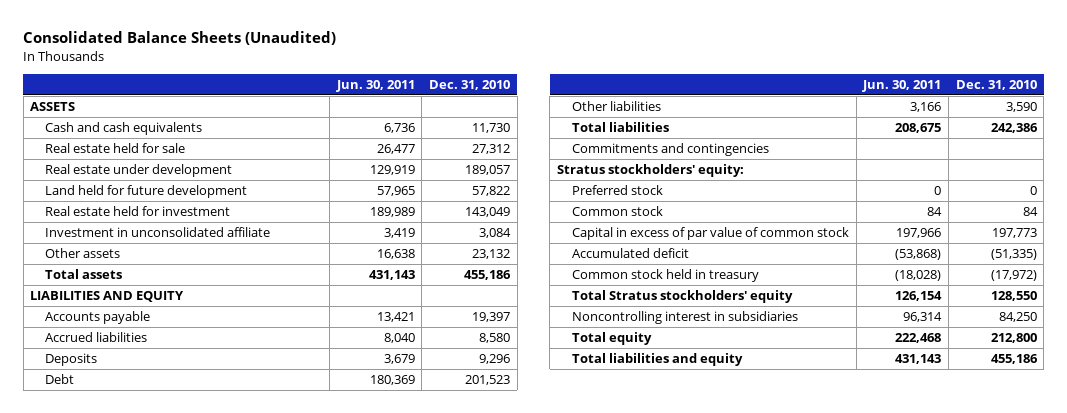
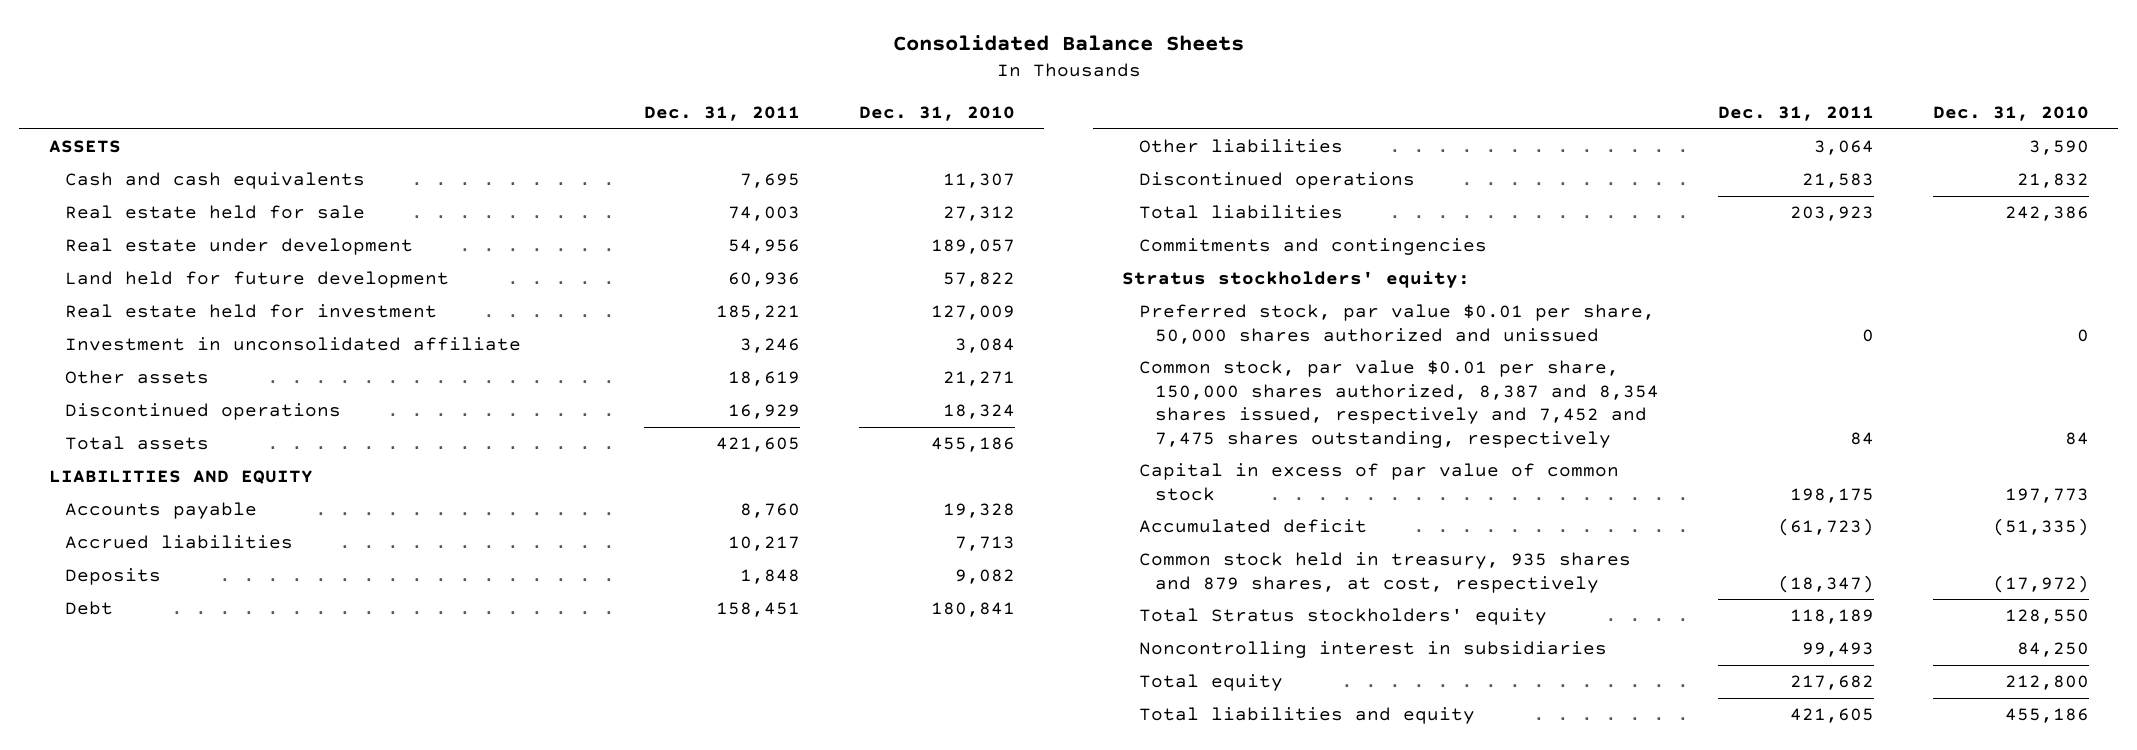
[23,31,337,46] Consolidated Balance Sheets (Unaudited) -> [892,34,1244,51] Consolidated Balance Sheets
[335,79,415,92] Jun. 30, 2011 -> none
none -> [644,105,801,121] Dec. 31, 2011
[472,122,511,133] 11,730 -> [942,173,1015,189] 11,307
[465,206,511,217] 143,049 -> [930,305,1015,321] 127,009
[472,248,511,259] 23,132 -> [942,371,1015,387] 21,271
none -> [65,403,342,421] Discontinued operations
[472,311,511,322] 19,397 -> [942,503,1015,519] 19,328
[479,332,511,343] 8,580 -> [954,536,1015,552] 7,713
[479,353,511,364] 9,296 -> [954,569,1015,585] 9,082
[465,374,511,385] 201,523 -> [930,602,1015,618] 180,841
none -> [1138,172,1415,190] Discontinued operations
[571,184,663,195] Preferred stock -> [1138,304,1655,344] Preferred stock, par value $0.01 per share, 50,000 shares authorized and unissued
[571,205,663,216] Common stock -> [1138,360,1660,448] Common stock, par value $0.01 per share, 150,000 shares authorized, 8,387 and 8,354 shares issued, respectively and 7,452 and 7,475 shares outstanding, respectively
[571,268,759,282] Common stock held in treasury -> [1138,552,1631,593] Common stock held in treasury, 935 shares and 879 shares, at cost, respectively

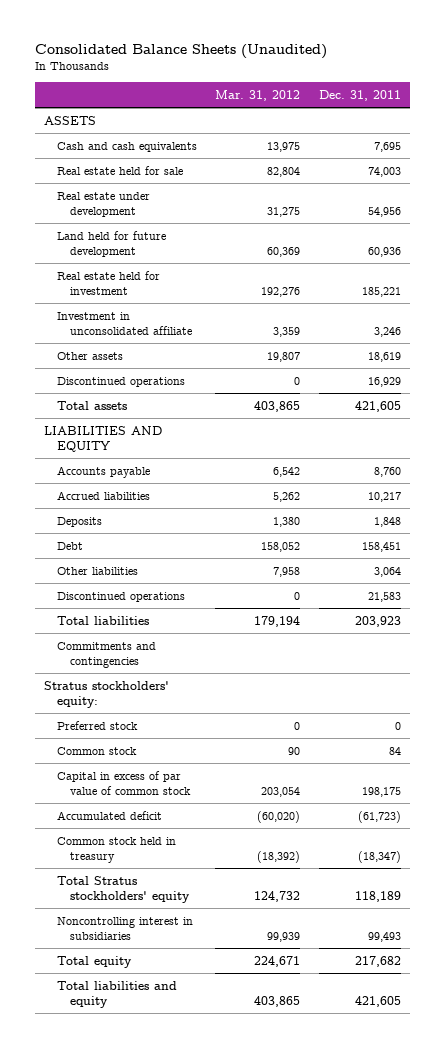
[892,34,1244,51] Consolidated Balance Sheets -> [34,43,327,59] Consolidated Balance Sheets (Unaudited)
[858,105,1015,121] Dec. 31, 2010 -> none
none -> [215,89,301,101] Mar. 31, 2012
[1138,304,1655,344] Preferred stock, par value $0.01 per share, 50,000 shares authorized and unissued -> [57,720,139,730] Preferred stock
[1138,360,1660,448] Common stock, par value $0.01 per share, 150,000 shares authorized, 8,387 and 8,354 shares issued, respectively and 7,452 and 7,475 shares outstanding, respectively -> [57,746,138,755] Common stock
[1138,552,1631,593] Common stock held in treasury, 935 shares and 879 shares, at cost, respectively -> [57,836,177,863] Common stock held in treasury

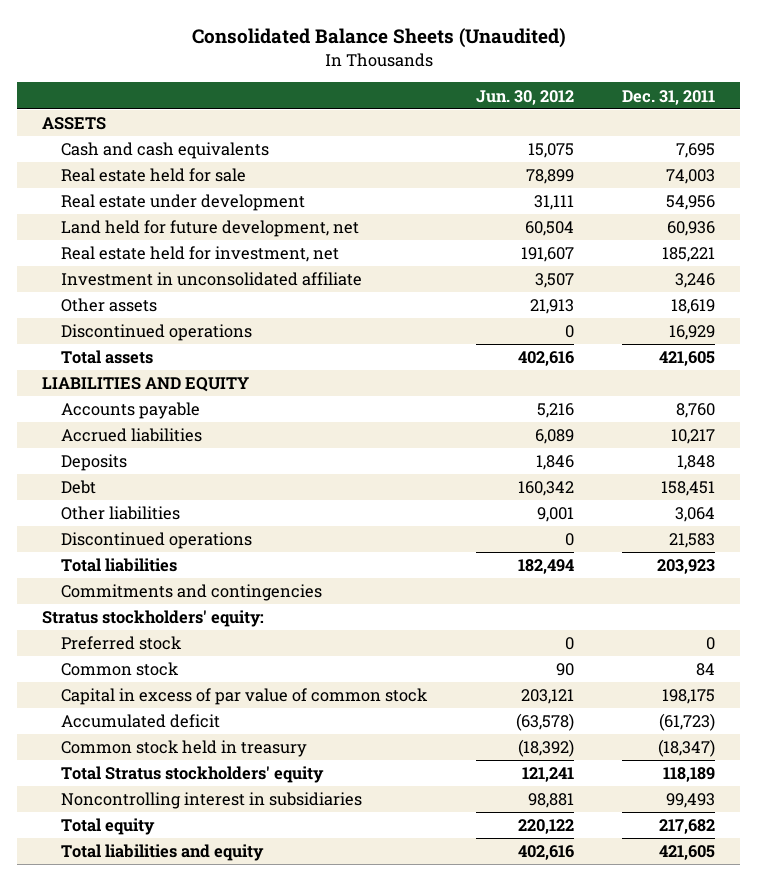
[215,89,301,101] Mar. 31, 2012 -> none
none -> [475,89,574,105] Jun. 30, 2012
[57,230,167,257] Land held for future development -> [60,220,359,238] Land held for future development, net
[57,270,161,295] Real estate held for investment -> [60,246,339,263] Real estate held for investment, net

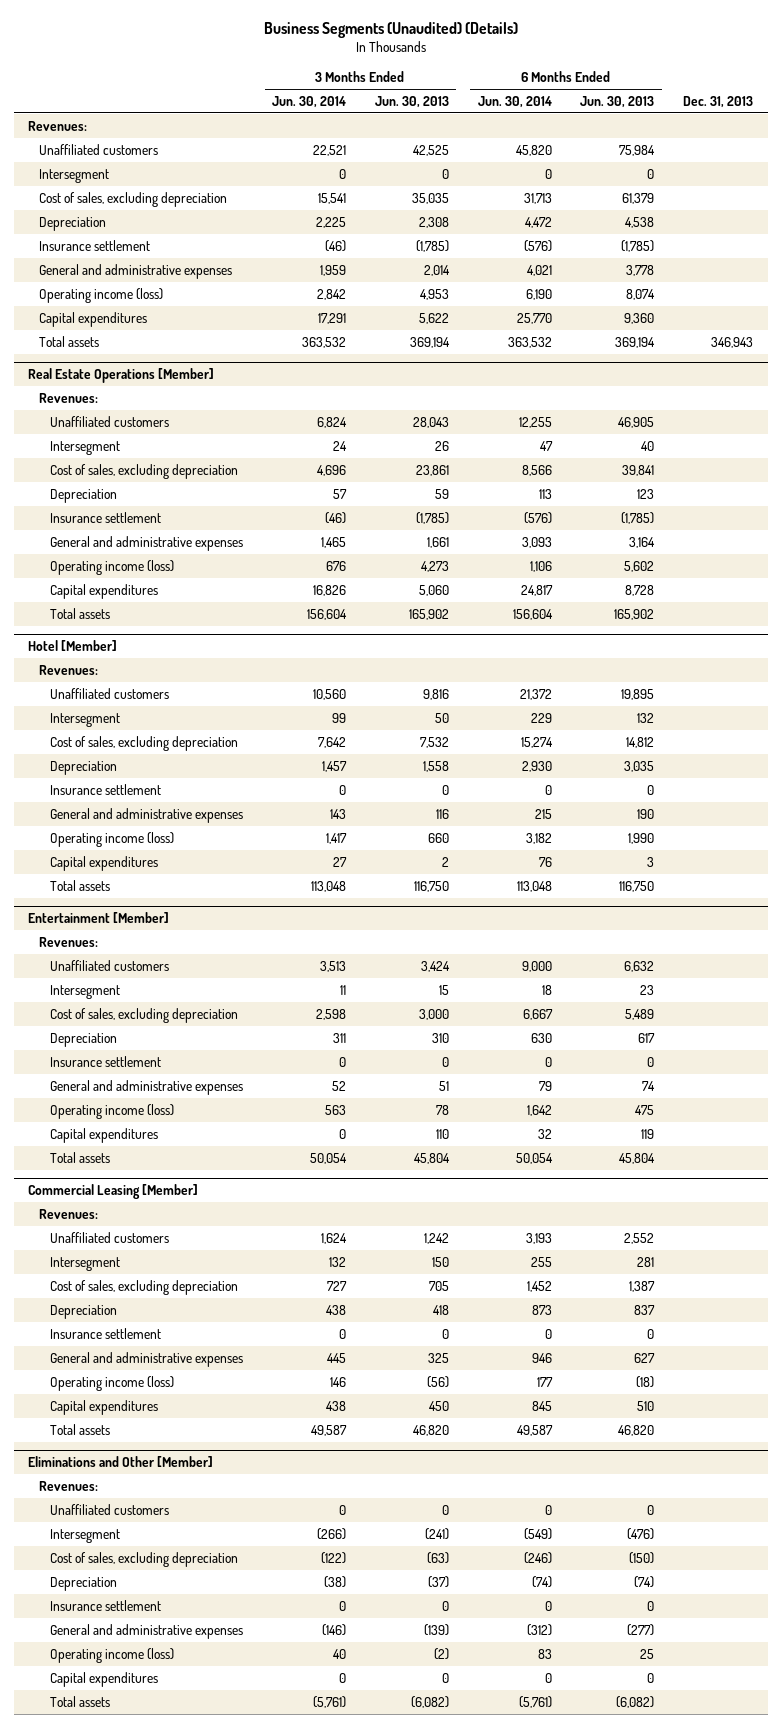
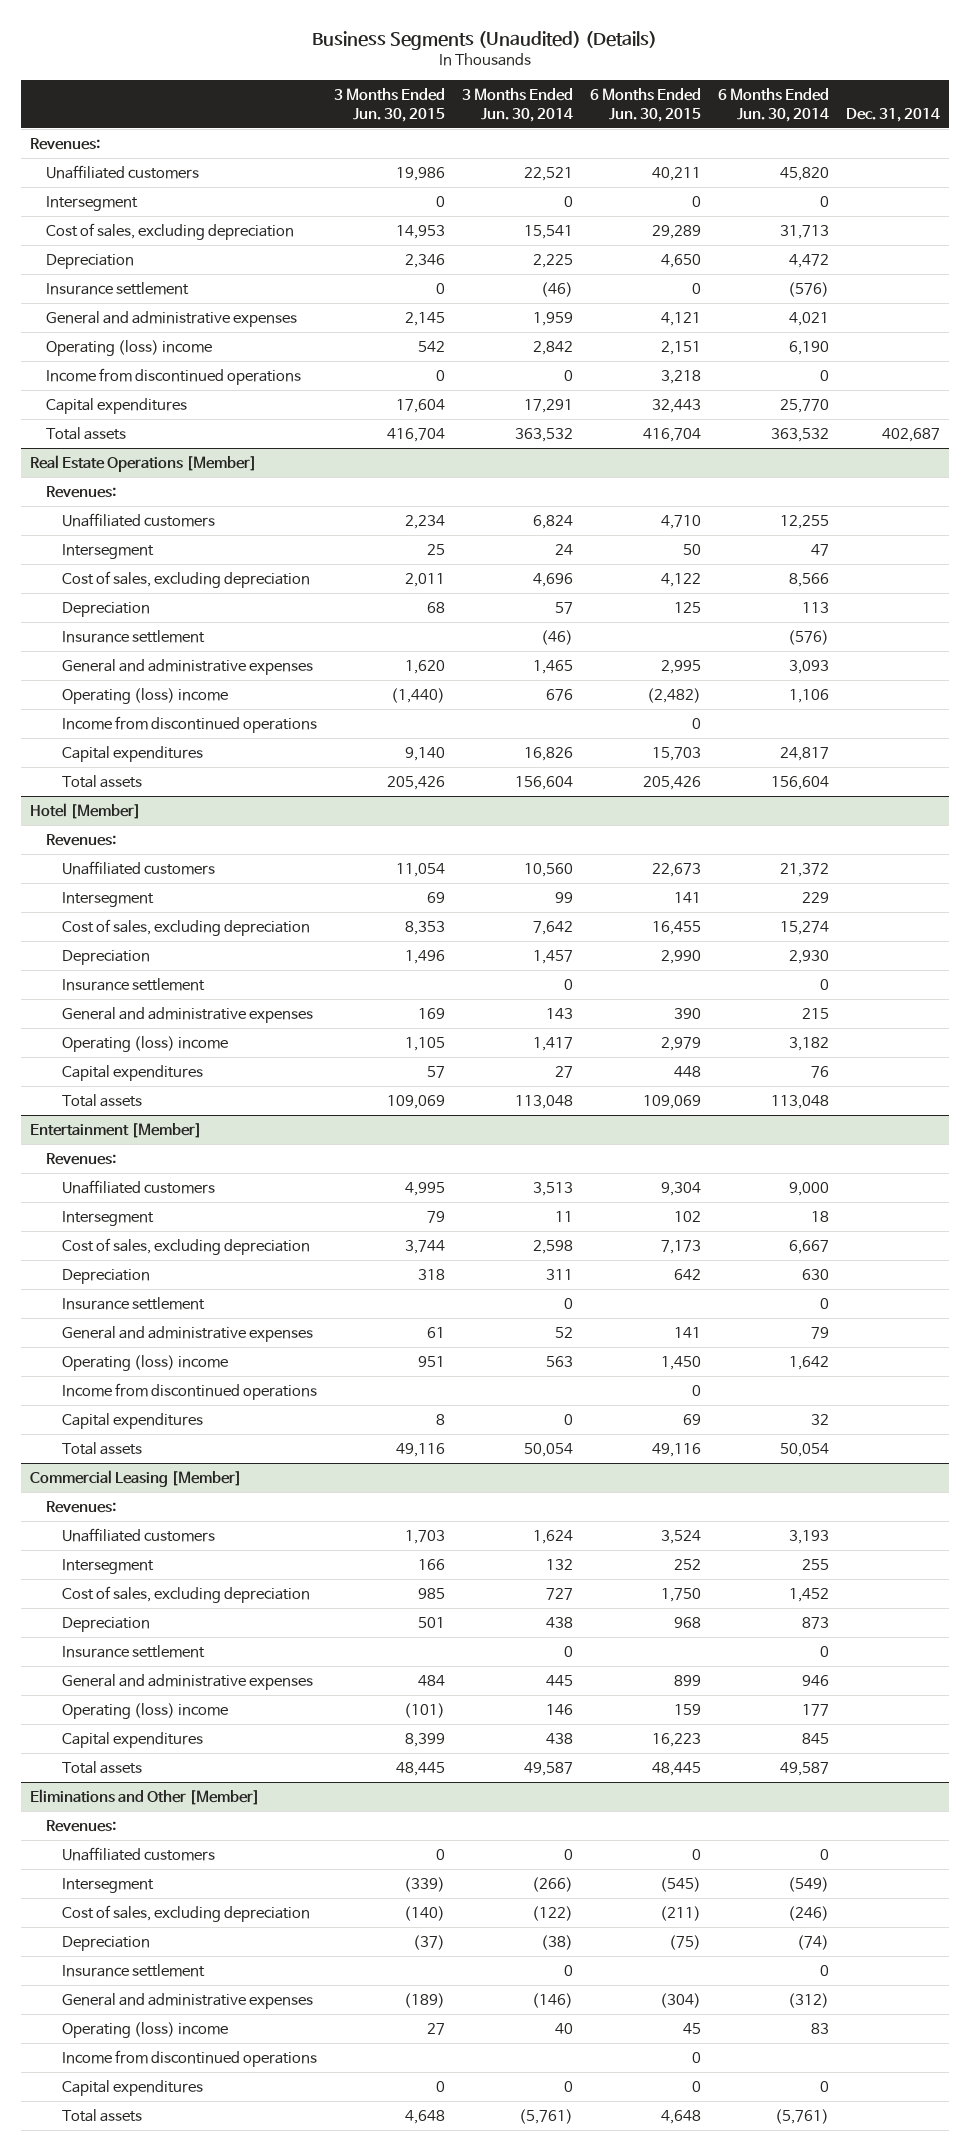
[374,95,449,108] Jun. 30, 2013 -> none
[580,95,655,108] Jun. 30, 2013 -> none
[683,95,754,108] Dec. 31, 2013 -> none
none -> [334,88,446,122] 3 Months Ended Jun. 30, 2015
none -> [590,88,702,122] 6 Months Ended Jun. 30, 2015
none -> [846,107,941,122] Dec. 31, 2014
[39,287,164,303] Operating income (loss) -> [46,340,213,357] Operating (loss) income
none -> [46,368,302,386] Income from discontinued operations
[50,559,175,575] Operating income (loss) -> [62,688,229,705] Operating (loss) income
none -> [62,716,318,734] Income from discontinued operations
[50,831,175,847] Operating income (loss) -> [62,1036,229,1053] Operating (loss) income
[50,1103,175,1119] Operating income (loss) -> [62,1355,229,1372] Operating (loss) income
none -> [62,1383,318,1401] Income from discontinued operations
[50,1375,175,1391] Operating income (loss) -> [62,1703,229,1720] Operating (loss) income
[50,1647,175,1663] Operating income (loss) -> [62,2022,229,2039] Operating (loss) income
none -> [62,2050,318,2068] Income from discontinued operations

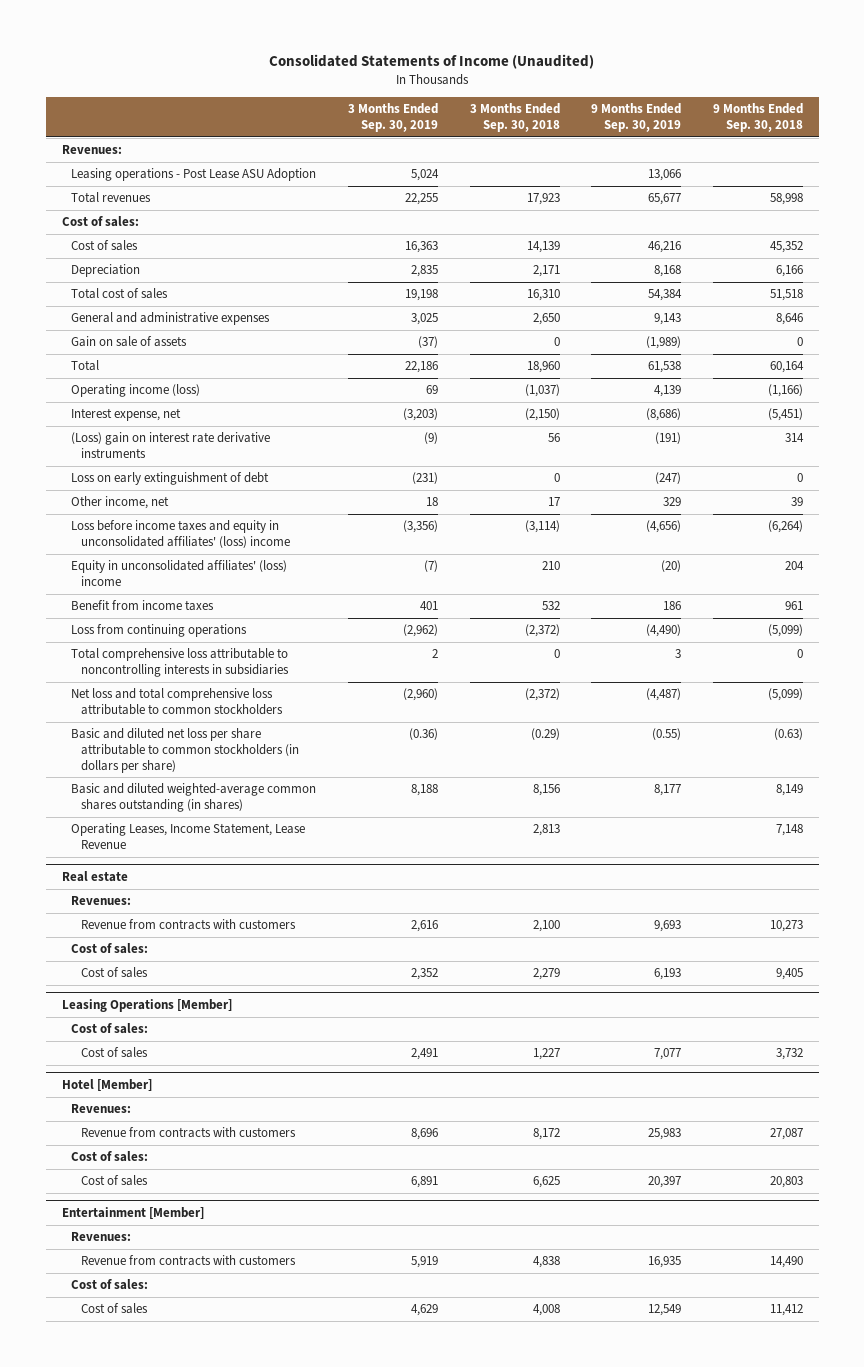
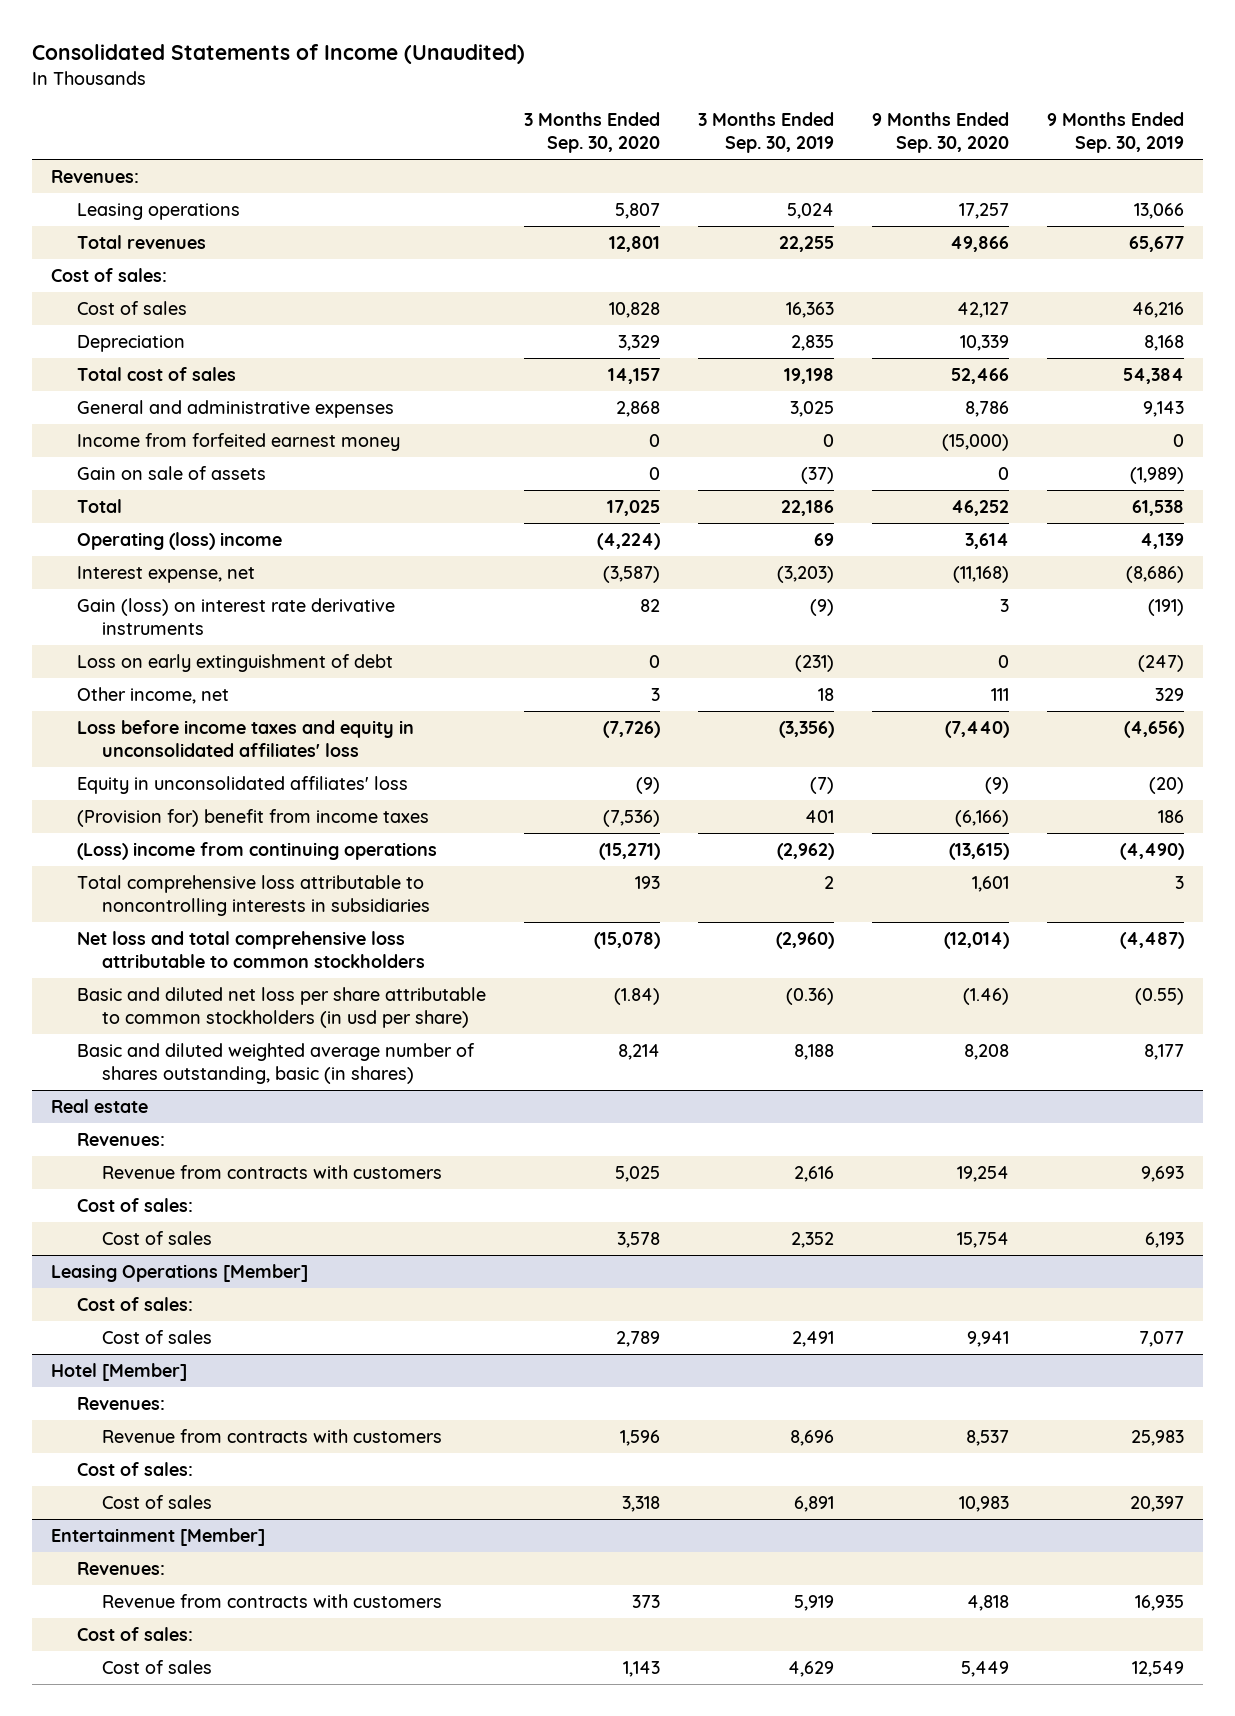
[469,103,560,133] 3 Months Ended Sep. 30, 2018 -> none
[712,103,803,133] 9 Months Ended Sep. 30, 2018 -> none
none -> [523,112,660,154] 3 Months Ended Sep. 30, 2020
none -> [871,112,1009,154] 9 Months Ended Sep. 30, 2020
[71,168,317,182] Leasing operations - Post Lease ASU Adoption -> [76,202,240,220] Leasing operations
none -> [76,432,400,451] Income from forfeited earnest money
[71,384,201,398] Operating income (loss) -> [76,531,282,550] Operating (loss) income
[71,432,271,458] (Loss) gain on interest rate derivative instruments -> [76,597,395,636] Gain (loss) on interest rate derivative instruments
[71,520,291,548] Loss before income taxes and equity in unconsolidated affiliates' (loss) income -> [76,719,414,758] Loss before income taxes and equity in unconsolidated affiliates' loss
[71,560,288,586] Equity in unconsolidated affiliates' (loss) income -> [76,775,408,794] Equity in unconsolidated affiliates' loss
[71,600,215,612] Benefit from income taxes -> [76,808,429,827] (Provision for) benefit from income taxes
[71,624,248,638] Loss from continuing operations -> [76,841,437,860] (Loss) income from continuing operations
[71,823,306,849] Operating Leases, Income Statement, Lease Revenue -> none
[71,728,300,773] Basic and diluted net loss per share attributable to common stockholders (in dollars per share) -> [76,986,486,1029] Basic and diluted net loss per share attributable to common stockholders (in usd per share)
[71,783,317,812] Basic and diluted weighted-average common shares outstanding (in shares) -> [76,1042,475,1085] Basic and diluted weighted average number of shares outstanding, basic (in shares)

